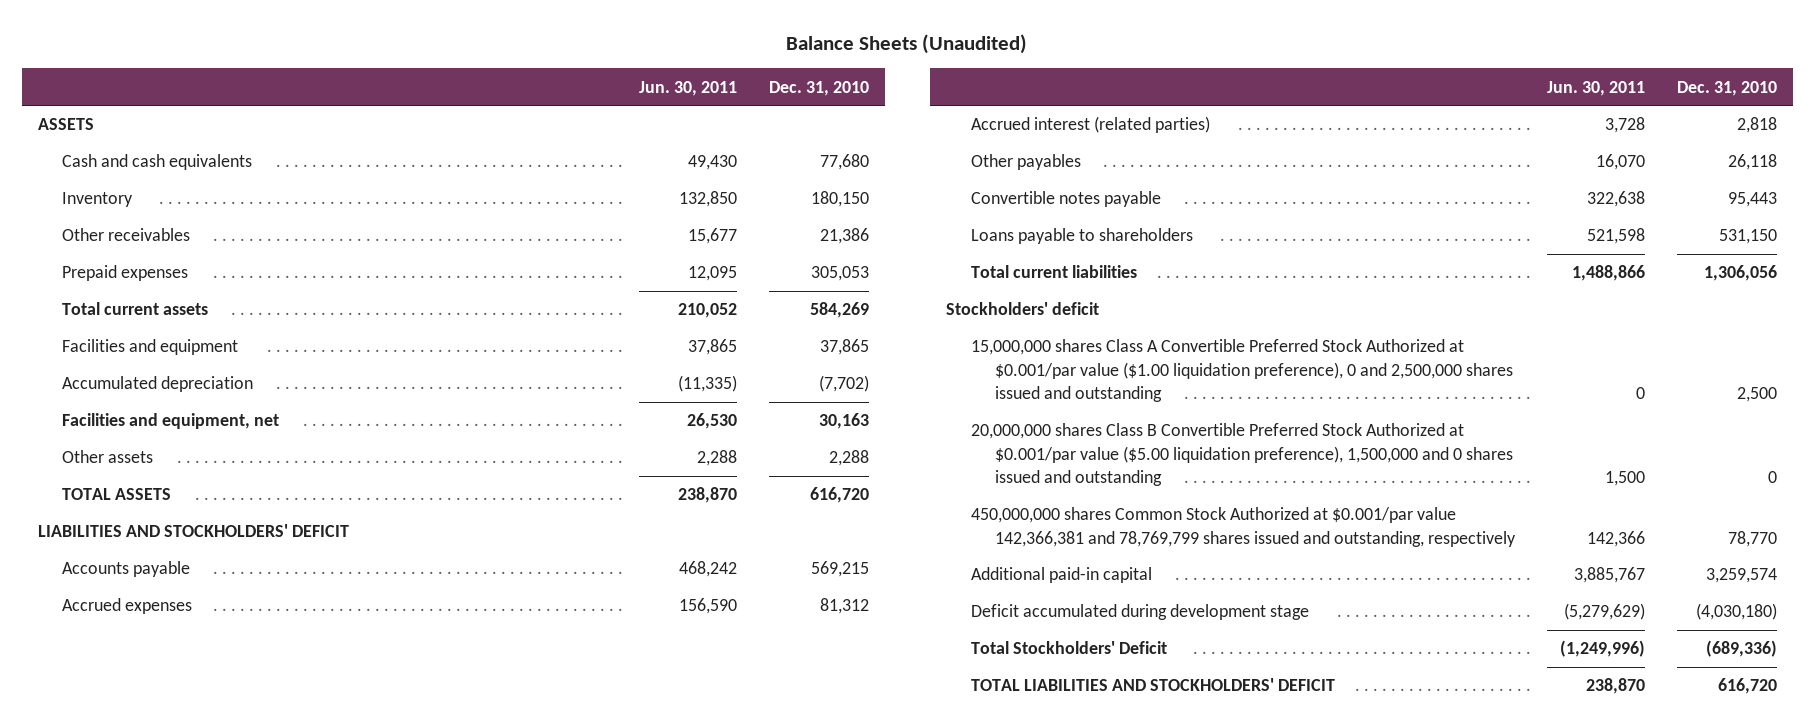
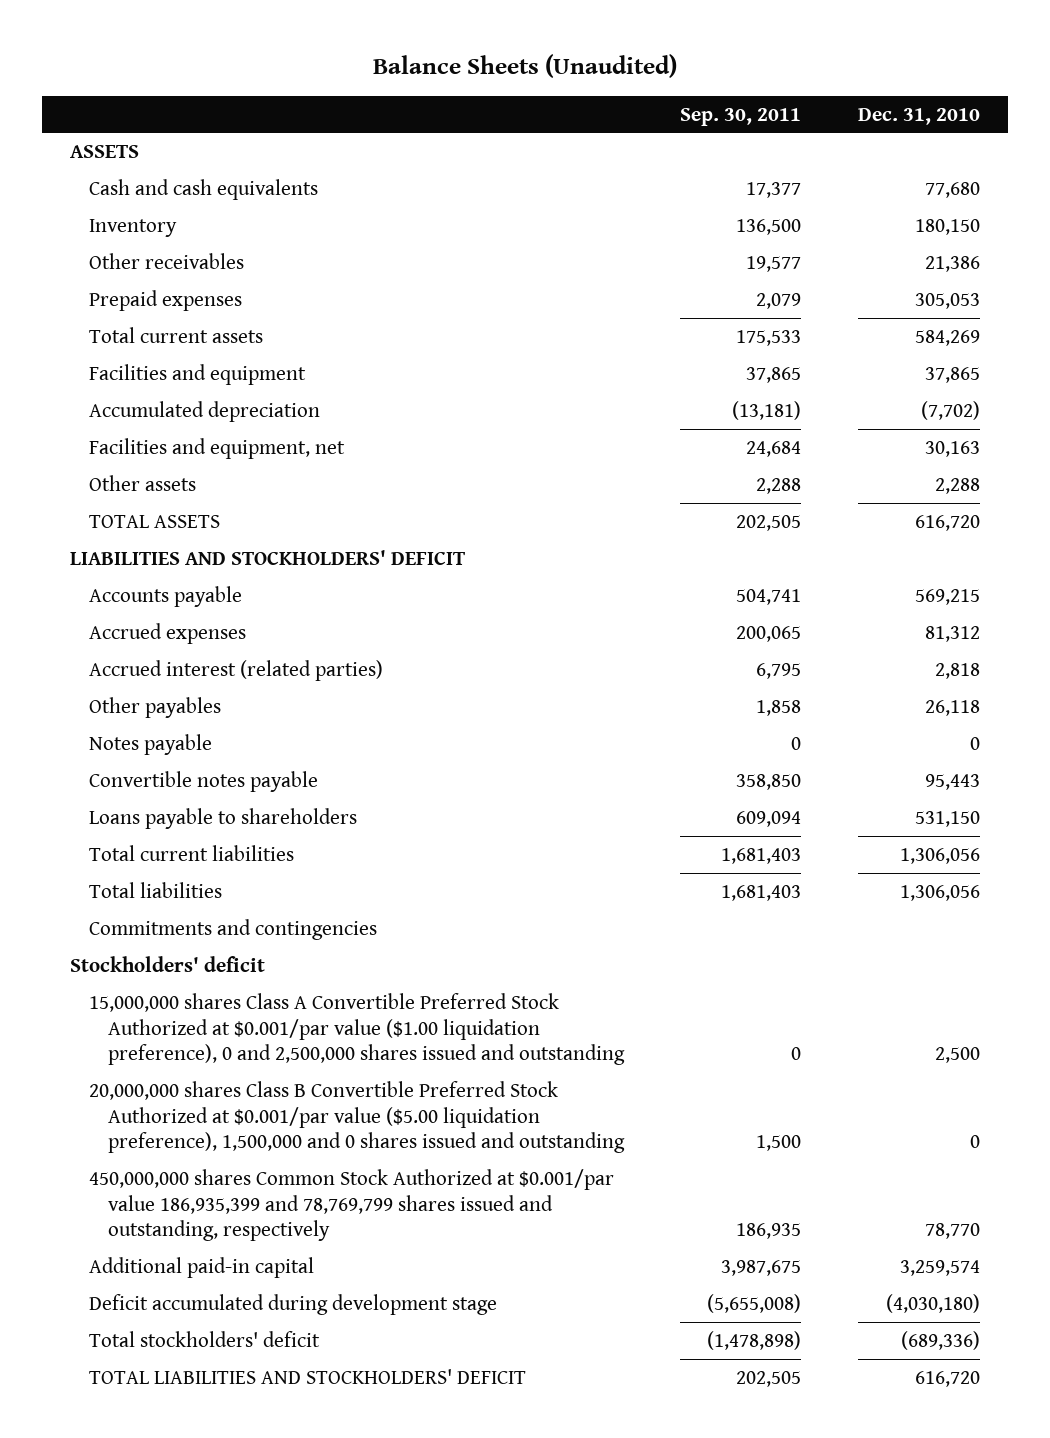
[638,80,737,96] Jun. 30, 2011 -> none
none -> [680,107,802,126] Sep. 30, 2011
none -> [88,734,212,756] Notes payable
none -> [88,882,222,899] Total liabilities
none -> [88,919,377,941] Commitments and contingencies
[970,507,1516,547] 450,000,000 shares Common Stock Authorized at $0.001/par value 142,366,381 and 78,769,799 shares issued and outstanding, respectively -> [88,1169,614,1242] 450,000,000 shares Common Stock Authorized at $0.001/par value 186,935,399 and 78,769,799 shares issued and outstanding, respectively
[970,641,1167,655] Total Stockholders' Deficit -> [88,1331,320,1348] Total stockholders' deficit

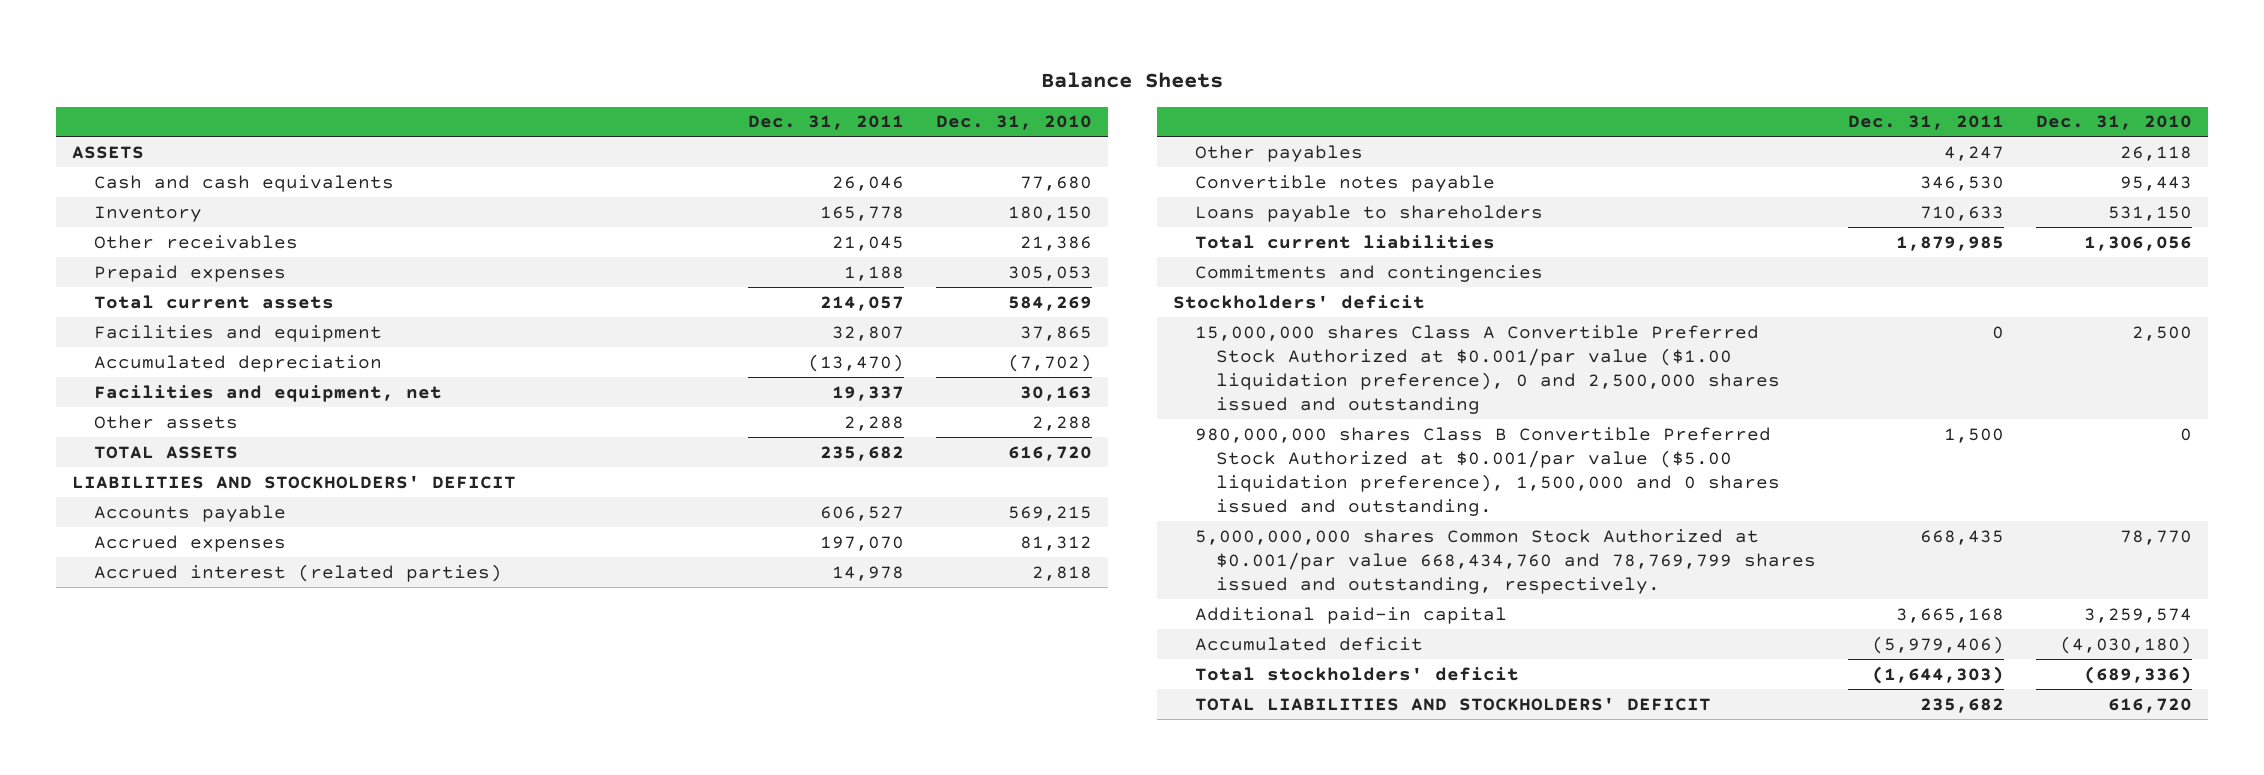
[372,54,677,79] Balance Sheets (Unaudited) -> [1041,72,1224,89] Balance Sheets
[680,107,802,126] Sep. 30, 2011 -> none
none -> [747,115,904,131] Dec. 31, 2011
[88,734,212,756] Notes payable -> none
[88,882,222,899] Total liabilities -> none
[88,1081,625,1154] 20,000,000 shares Class B Convertible Preferred Stock Authorized at $0.001/par value ($5.00 liquidation preference), 1,500,000 and 0 shares issued and outstanding -> [1194,426,1781,517] 980,000,000 shares Class B Convertible Preferred Stock Authorized at $0.001/par value ($5.00 liquidation preference), 1,500,000 and 0 shares issued and outstanding.
[88,1169,614,1242] 450,000,000 shares Common Stock Authorized at $0.001/par value 186,935,399 and 78,769,799 shares issued and outstanding, respectively -> [1194,528,1817,595] 5,000,000,000 shares Common Stock Authorized at $0.001/par value 668,434,760 and 78,769,799 shares issued and outstanding, respectively.
[88,1294,497,1316] Deficit accumulated during development stage -> [1194,636,1423,651] Accumulated deficit

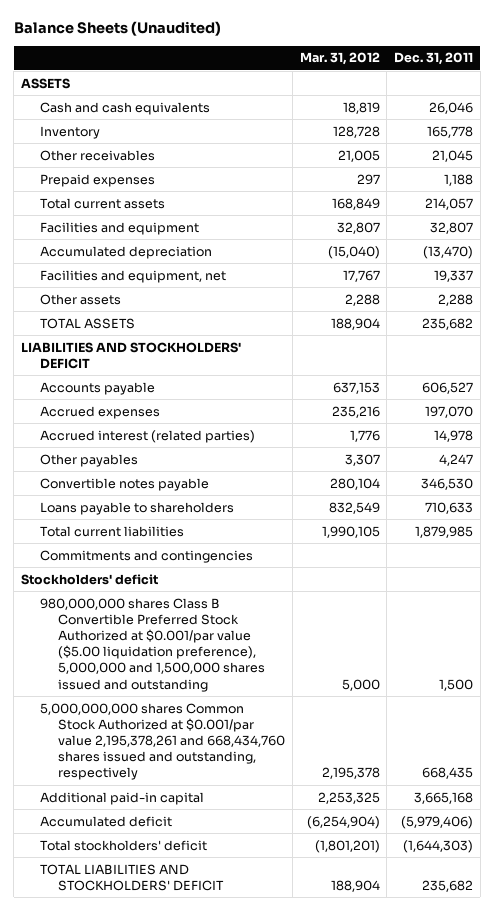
[1041,72,1224,89] Balance Sheets -> [13,21,221,37] Balance Sheets (Unaudited)
[935,115,1092,131] Dec. 31, 2010 -> none
none -> [299,52,380,66] Mar. 31, 2012
[1194,324,1781,415] 15,000,000 shares Class A Convertible Preferred Stock Authorized at $0.001/par value ($1.00 liquidation preference), 0 and 2,500,000 shares issued and outstanding -> none
[1194,426,1781,517] 980,000,000 shares Class B Convertible Preferred Stock Authorized at $0.001/par value ($5.00 liquidation preference), 1,500,000 and 0 shares issued and outstanding. -> [39,597,266,692] 980,000,000 shares Class B Convertible Preferred Stock Authorized at $0.001/par value ($5.00 liquidation preference), 5,000,000 and 1,500,000 shares issued and outstanding
[1194,528,1817,595] 5,000,000,000 shares Common Stock Authorized at $0.001/par value 668,434,760 and 78,769,799 shares issued and outstanding, respectively. -> [39,702,286,781] 5,000,000,000 shares Common Stock Authorized at $0.001/par value 2,195,378,261 and 668,434,760 shares issued and outstanding, respectively

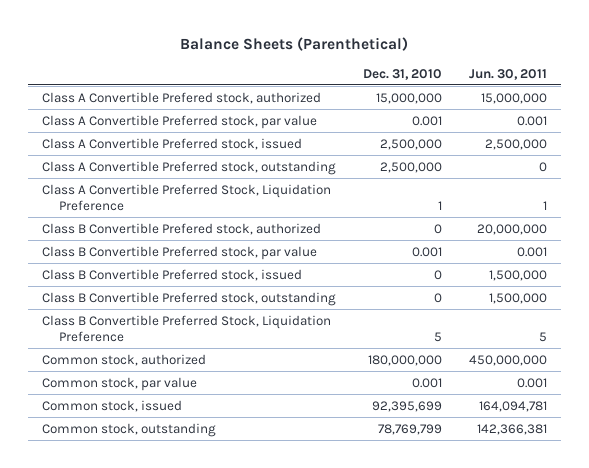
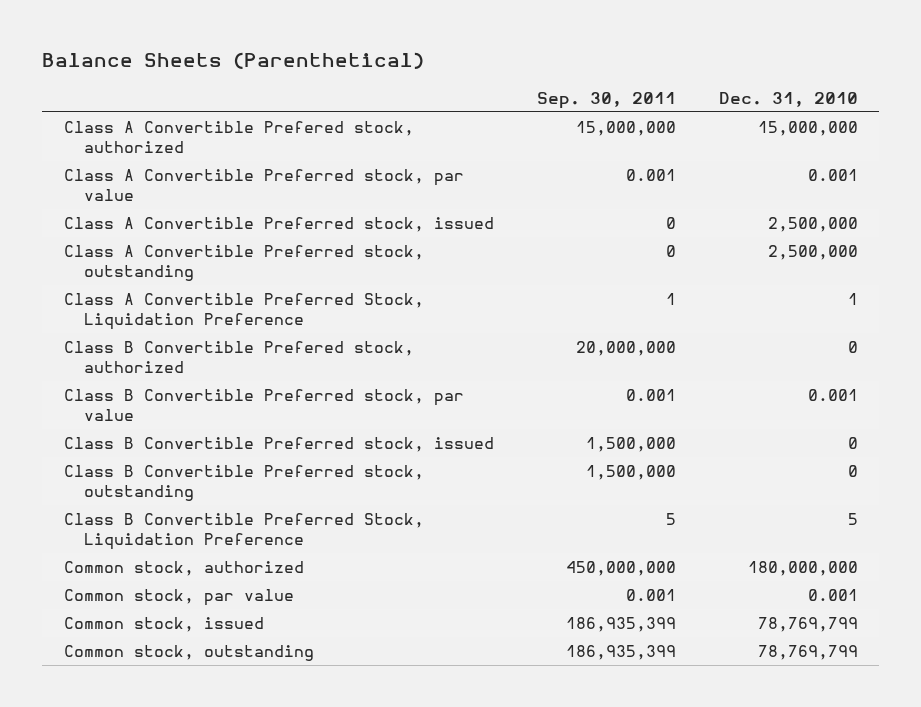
[469,68,548,80] Jun. 30, 2011 -> none
none -> [536,91,676,109] Sep. 30, 2011
[371,400,442,412] 92,395,699 -> [757,617,858,633] 78,769,799

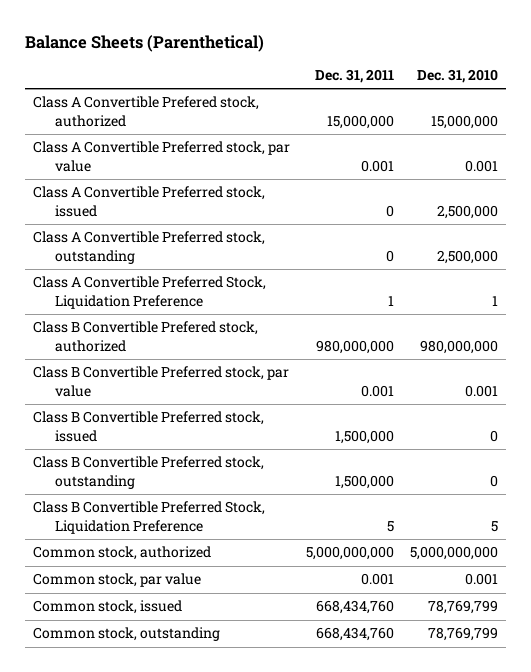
[536,91,676,109] Sep. 30, 2011 -> none
none -> [315,69,395,84] Dec. 31, 2011
[847,341,858,354] 0 -> [419,339,498,354] 980,000,000
[747,561,858,577] 180,000,000 -> [409,546,498,561] 5,000,000,000

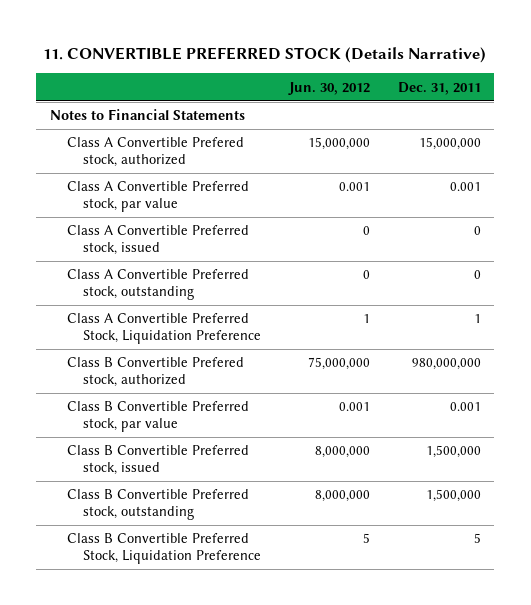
[25,34,265,52] Balance Sheets (Parenthetical) -> [43,46,487,63] 11. CONVERTIBLE PREFERRED STOCK (Details Narrative)
[416,69,498,84] Dec. 31, 2010 -> none
none -> [287,81,370,95] Jun. 30, 2012
none -> [50,109,246,121] Notes to Financial Statements
[33,546,212,561] Common stock, authorized -> none
[33,573,202,588] Common stock, par value -> none
[33,600,183,615] Common stock, issued -> none
[33,627,221,642] Common stock, outstanding -> none

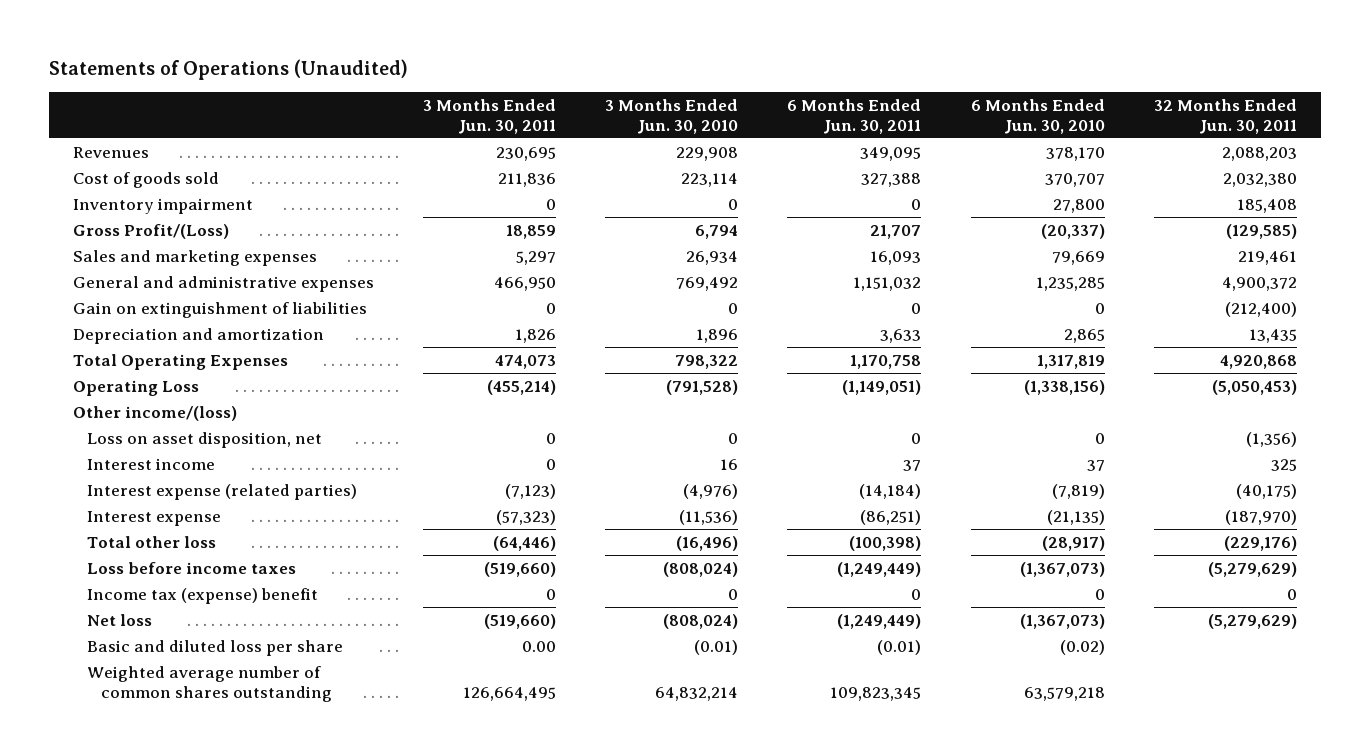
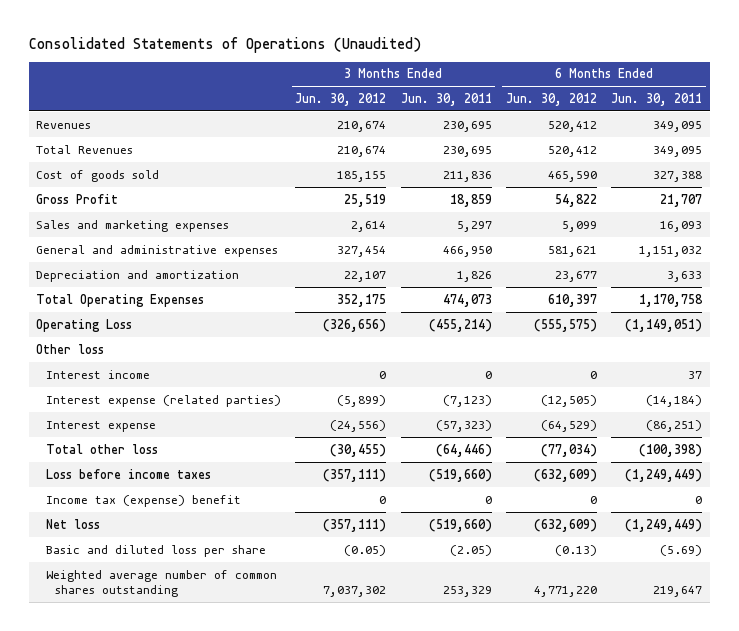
[48,59,408,81] Statements of Operations (Unaudited) -> [29,36,422,53] Consolidated Statements of Operations (Unaudited)
[605,98,739,134] 3 Months Ended Jun. 30, 2010 -> none
[970,98,1105,134] 6 Months Ended Jun. 30, 2010 -> none
[1153,98,1297,134] 32 Months Ended Jun. 30, 2011 -> none
none -> [295,92,387,106] Jun. 30, 2012
none -> [506,92,598,106] Jun. 30, 2012
none -> [36,144,134,154] Total Revenues
[73,197,254,214] Inventory impairment -> none
[73,223,230,239] Gross Profit/(Loss) -> [36,193,119,204] Gross Profit
[73,301,368,318] Gain on extinguishment of liabilities -> none
[87,431,323,448] Loss on asset disposition, net -> none
[73,405,238,421] Other income/(loss) -> [36,343,105,354] Other loss
[522,640,557,652] 0.00 -> [449,544,492,556] (2.05)
[877,639,922,655] (0.01) -> [660,544,703,556] (5.69)
[463,686,557,701] 126,664,495 -> [442,585,492,597] 253,329
[830,686,922,701] 109,823,345 -> [653,585,703,597] 219,647

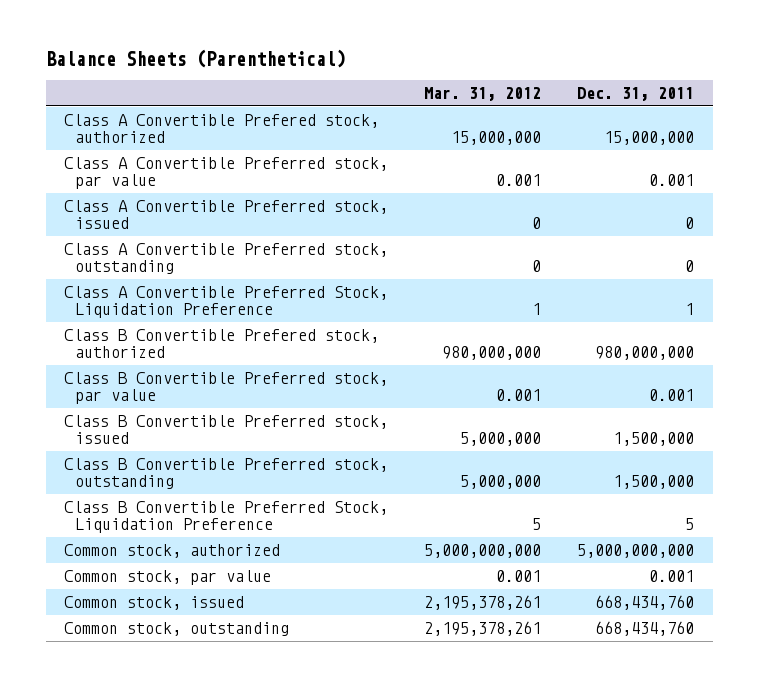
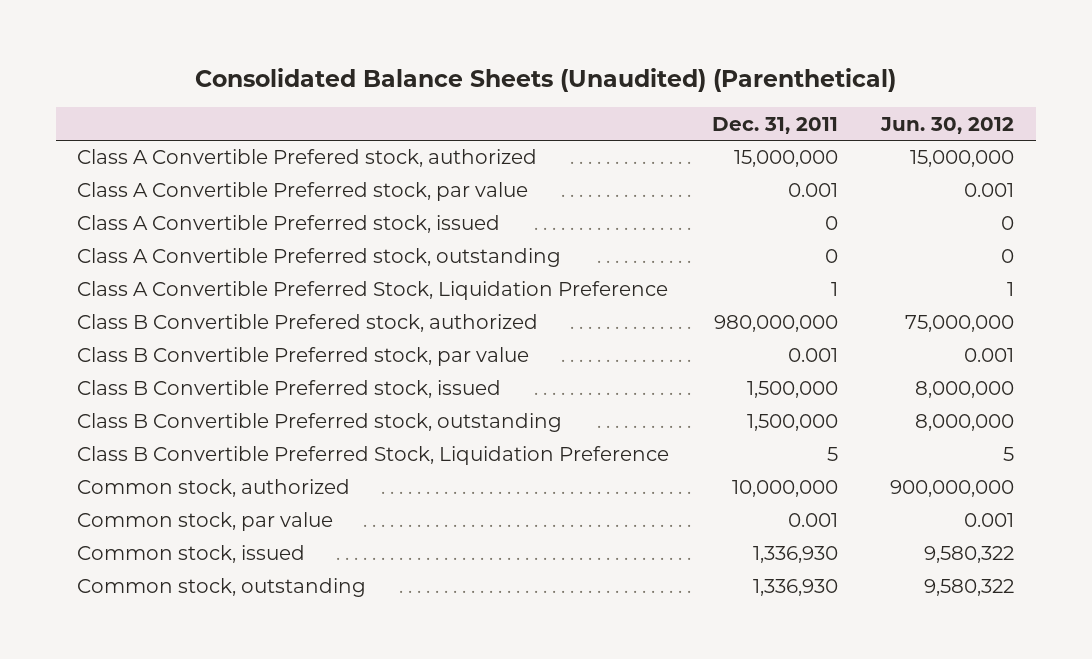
[45,49,346,69] Balance Sheets (Parenthetical) -> [194,68,896,93] Consolidated Balance Sheets (Unaudited) (Parenthetical)
[424,86,542,101] Mar. 31, 2012 -> none
none -> [880,116,1015,134] Jun. 30, 2012
[577,544,695,559] 5,000,000,000 -> [732,480,839,498] 10,000,000
[595,595,695,611] 668,434,760 -> [753,546,839,564] 1,336,930
[595,621,695,637] 668,434,760 -> [753,579,839,597] 1,336,930

